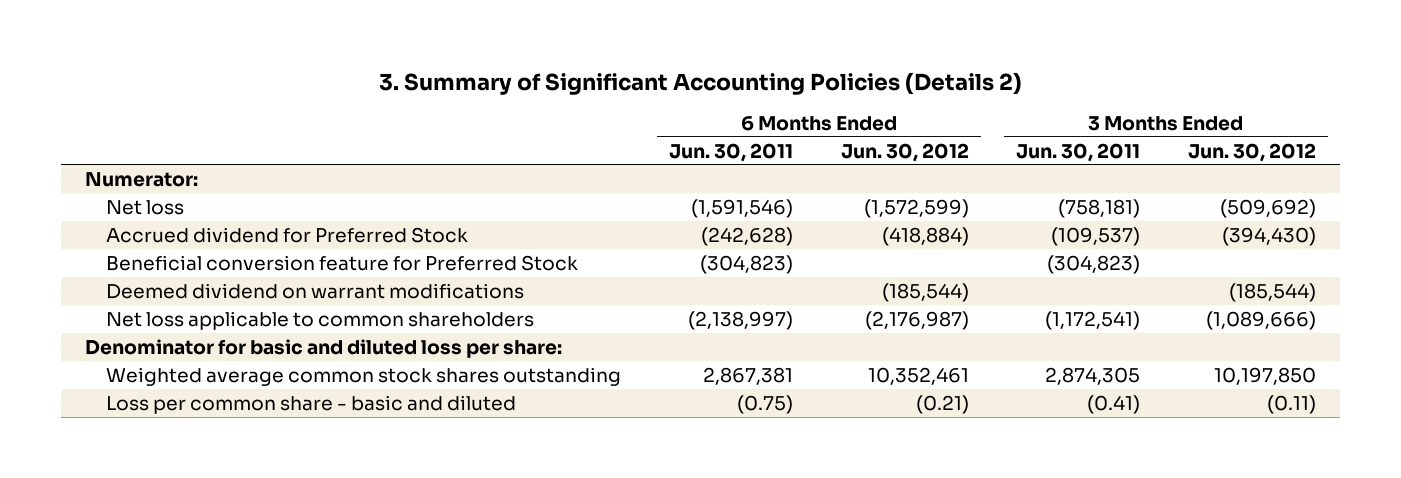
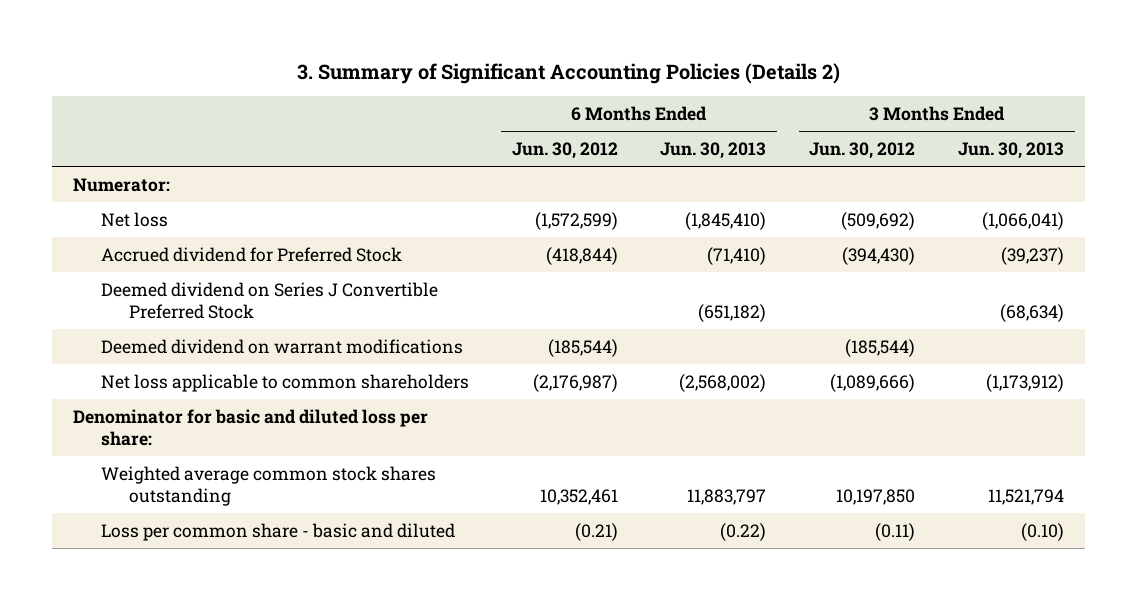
[668,142,793,162] Jun. 30, 2011 -> none
[1016,142,1141,162] Jun. 30, 2011 -> none
none -> [660,142,767,160] Jun. 30, 2013
none -> [958,142,1065,160] Jun. 30, 2013
[105,254,578,271] Beneficial conversion feature for Preferred Stock -> none
[881,226,969,246] (418,884) -> [545,246,618,265] (418,844)
none -> [100,281,438,319] Deemed dividend on Series J Convertible Preferred Stock

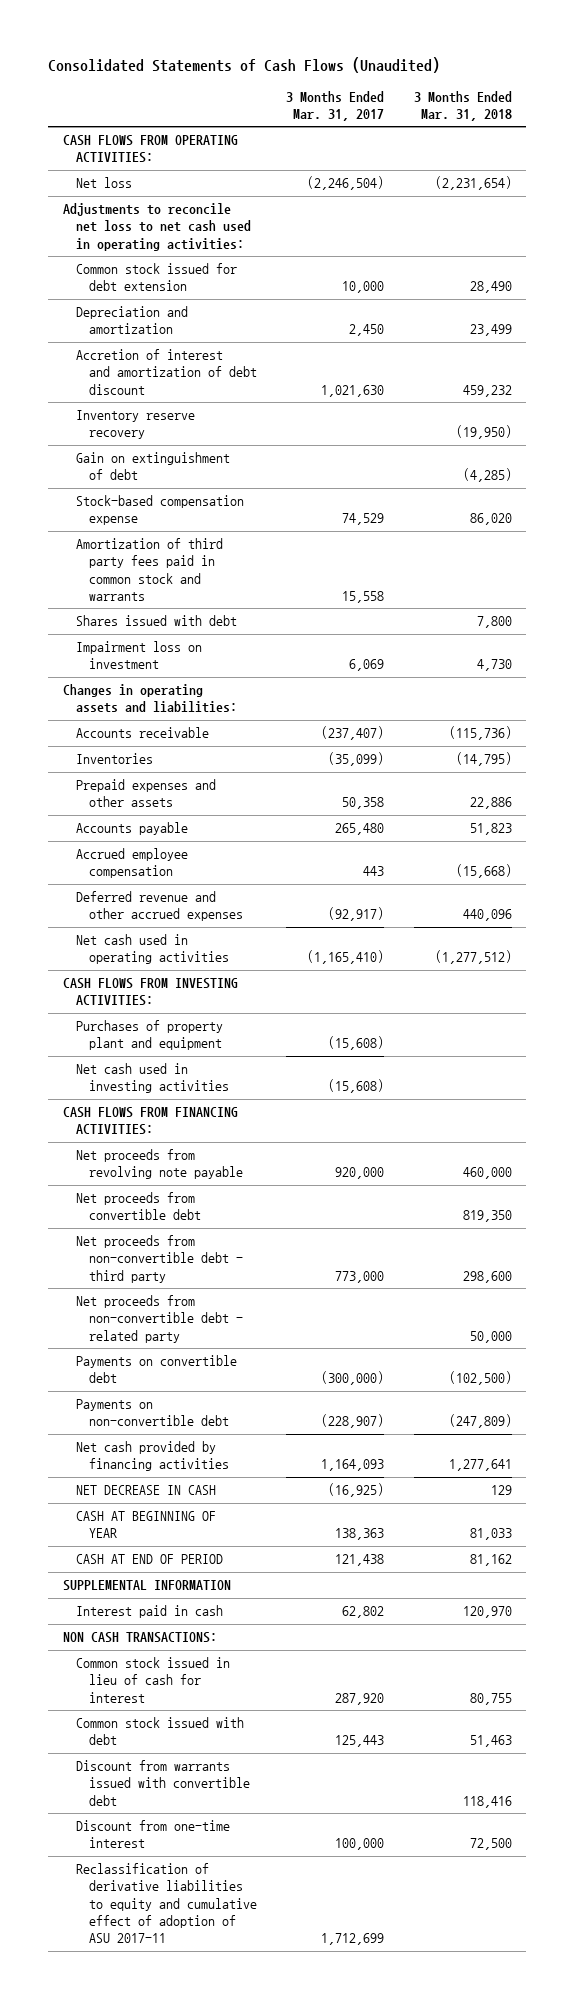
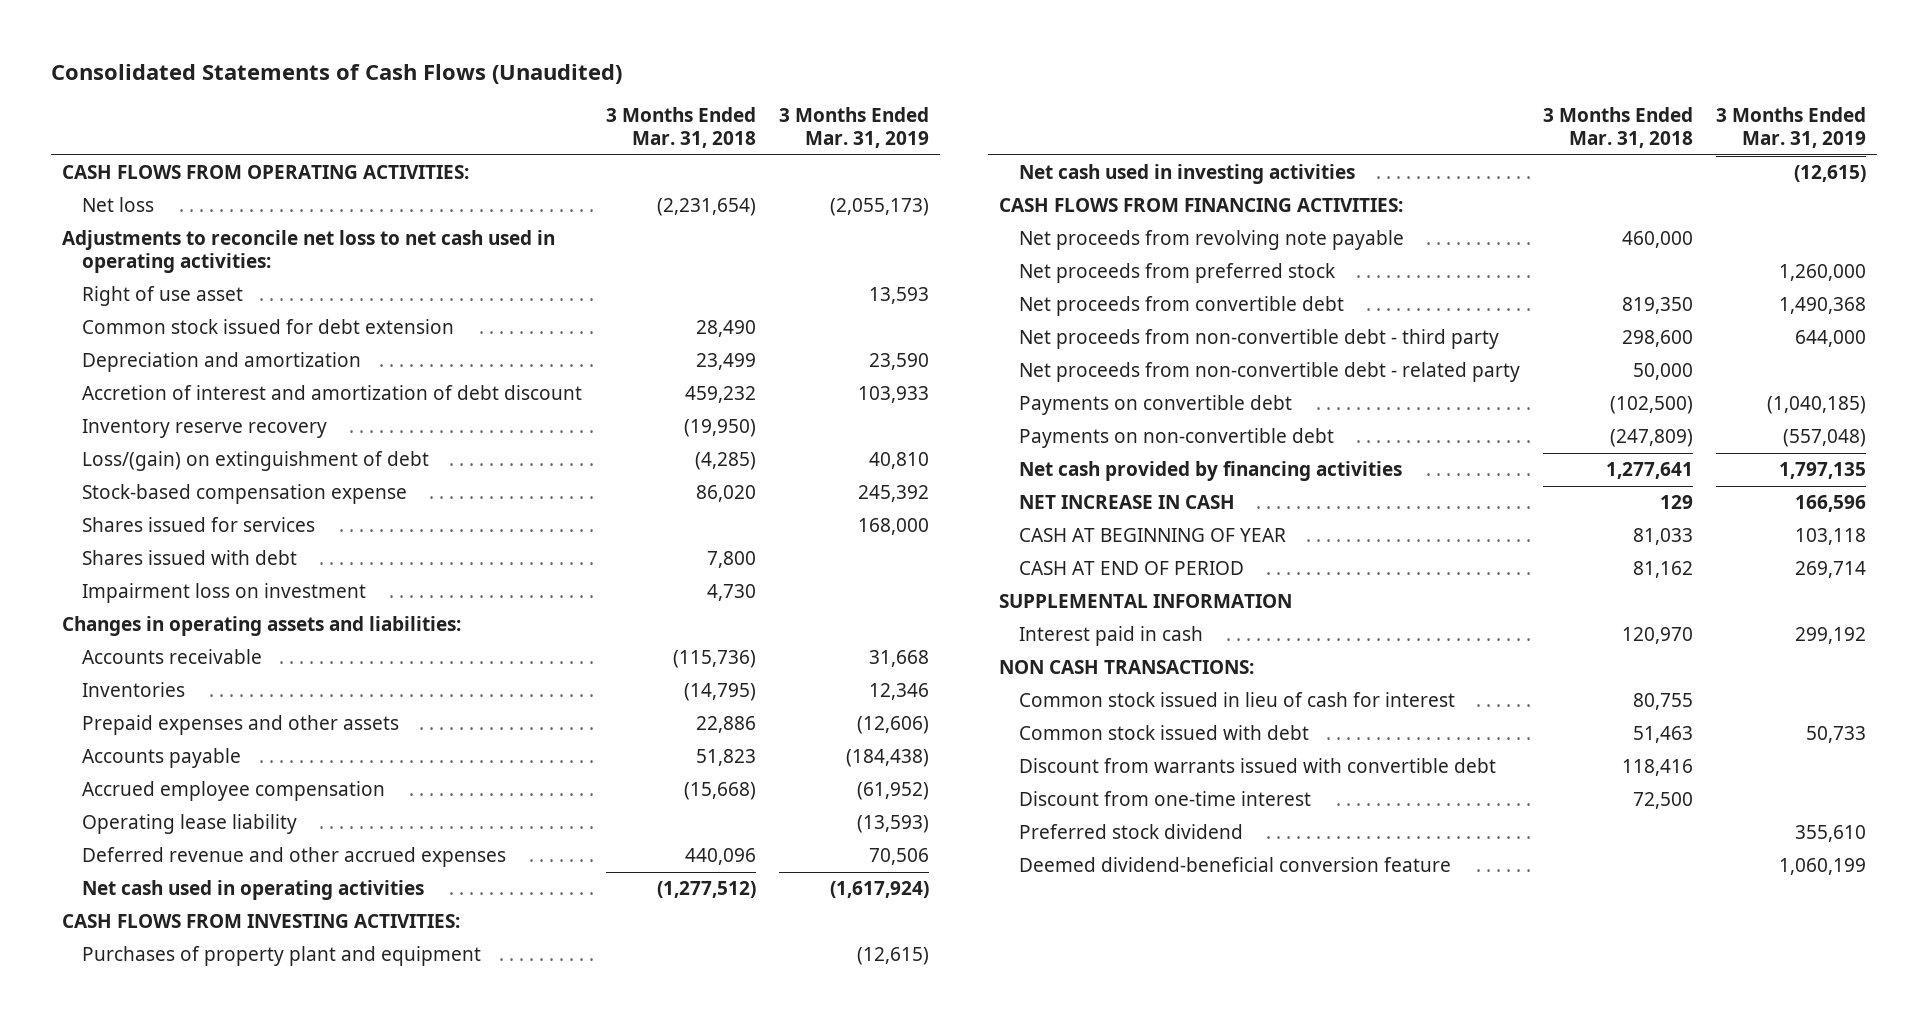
[286,90,385,122] 3 Months Ended Mar. 31, 2017 -> none
none -> [778,107,929,149] 3 Months Ended Mar. 31, 2019
none -> [82,286,244,307] Right of use asset
[75,452,230,481] Gain on extinguishment of debt -> [82,451,430,472] Loss/(gain) on extinguishment of debt
[75,538,223,601] Amortization of third party fees paid in common stock and warrants -> none
none -> [82,517,316,533] Shares issued for services
none -> [82,814,298,835] Operating lease liability
none -> [1018,263,1335,284] Net proceeds from preferred stock
[75,1485,216,1496] NET DECREASE IN CASH -> [1018,495,1235,510] NET INCREASE IN CASH
[75,1863,257,1944] Reclassification of derivative liabilities to equity and cumulative effect of adoption of ASU 2017-11 -> none
none -> [1018,824,1243,840] Preferred stock dividend
none -> [1018,857,1451,873] Deemed dividend-beneficial conversion feature

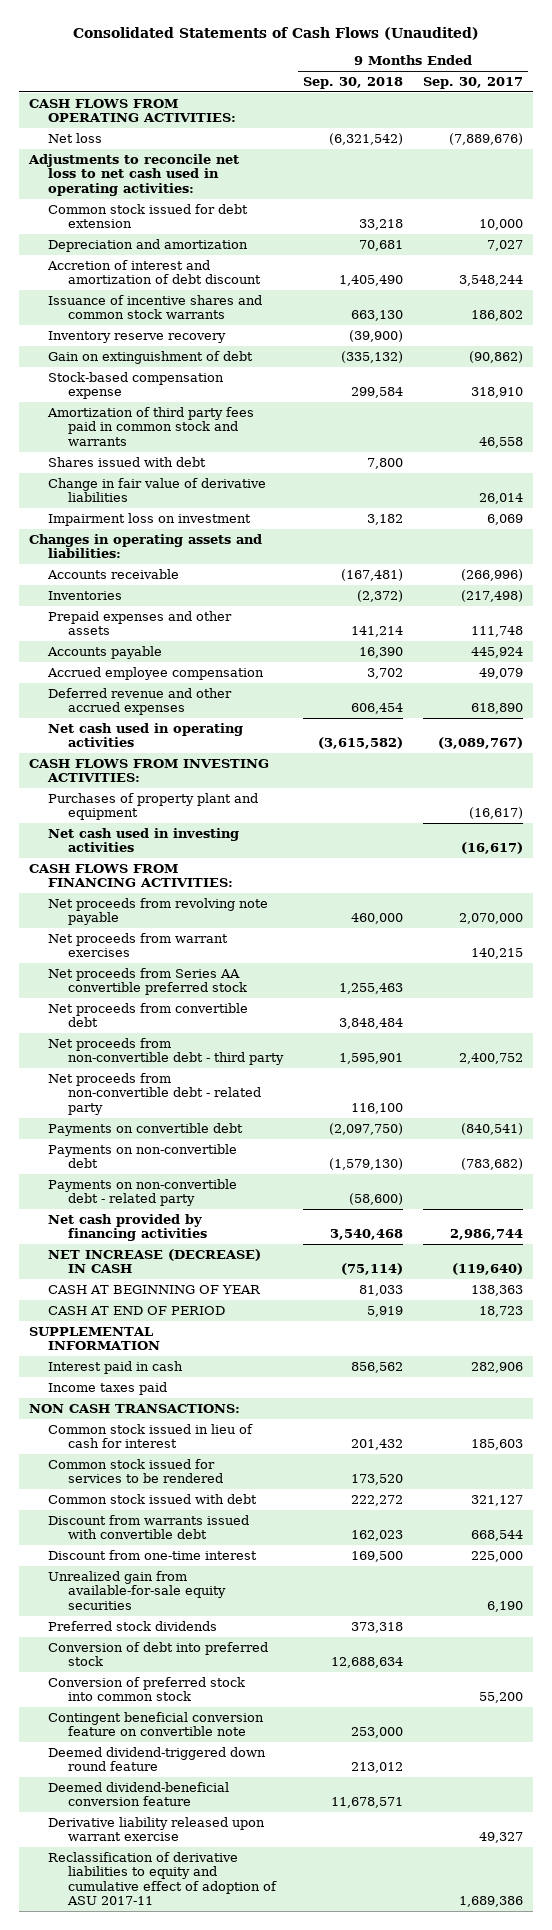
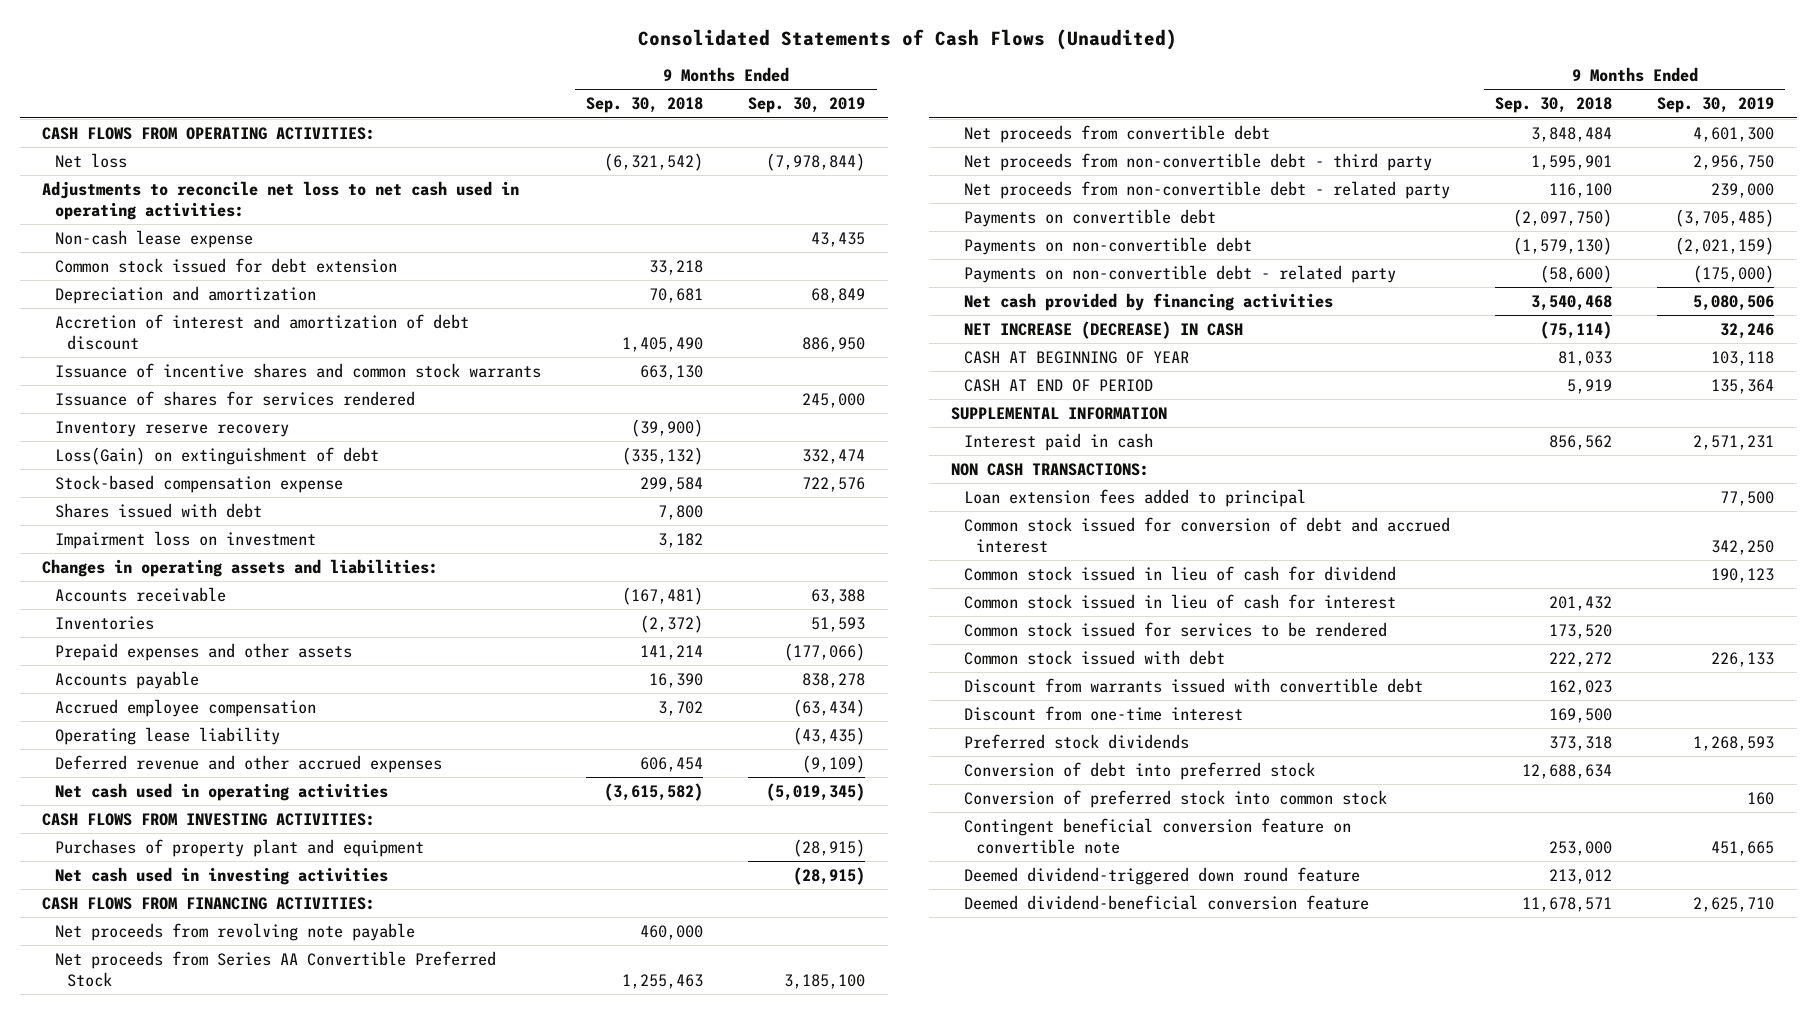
[422,76,523,89] Sep. 30, 2017 -> none
none -> [748,97,866,114] Sep. 30, 2019
none -> [54,229,253,248] Non-cash lease expense
none -> [54,390,415,406] Issuance of shares for services rendered
[48,350,254,364] Gain on extinguishment of debt -> [54,446,379,465] Loss(Gain) on extinguishment of debt
[47,406,255,446] Amortization of third party fees paid in common stock and warrants -> none
[48,477,267,503] Change in fair value of derivative liabilities -> none
none -> [54,726,280,745] Operating lease liability
[48,932,229,958] Net proceeds from warrant exercises -> none
[48,967,247,996] Net proceeds from Series AA convertible preferred stock -> [54,950,496,987] Net proceeds from Series AA Convertible Preferred Stock
[48,1381,168,1395] Income taxes paid -> none
none -> [963,488,1306,507] Loan extension fees added to principal
none -> [963,516,1450,553] Common stock issued for conversion of debt and accrued interest
none -> [963,565,1396,581] Common stock issued in lieu of cash for dividend
[48,1570,226,1610] Unrealized gain from available-for-sale equity securities -> none
[48,1816,266,1842] Derivative liability released upon warrant exercise -> none
[48,1851,277,1906] Reclassification of derivative liabilities to equity and cumulative effect of adoption of ASU 2017-11 -> none

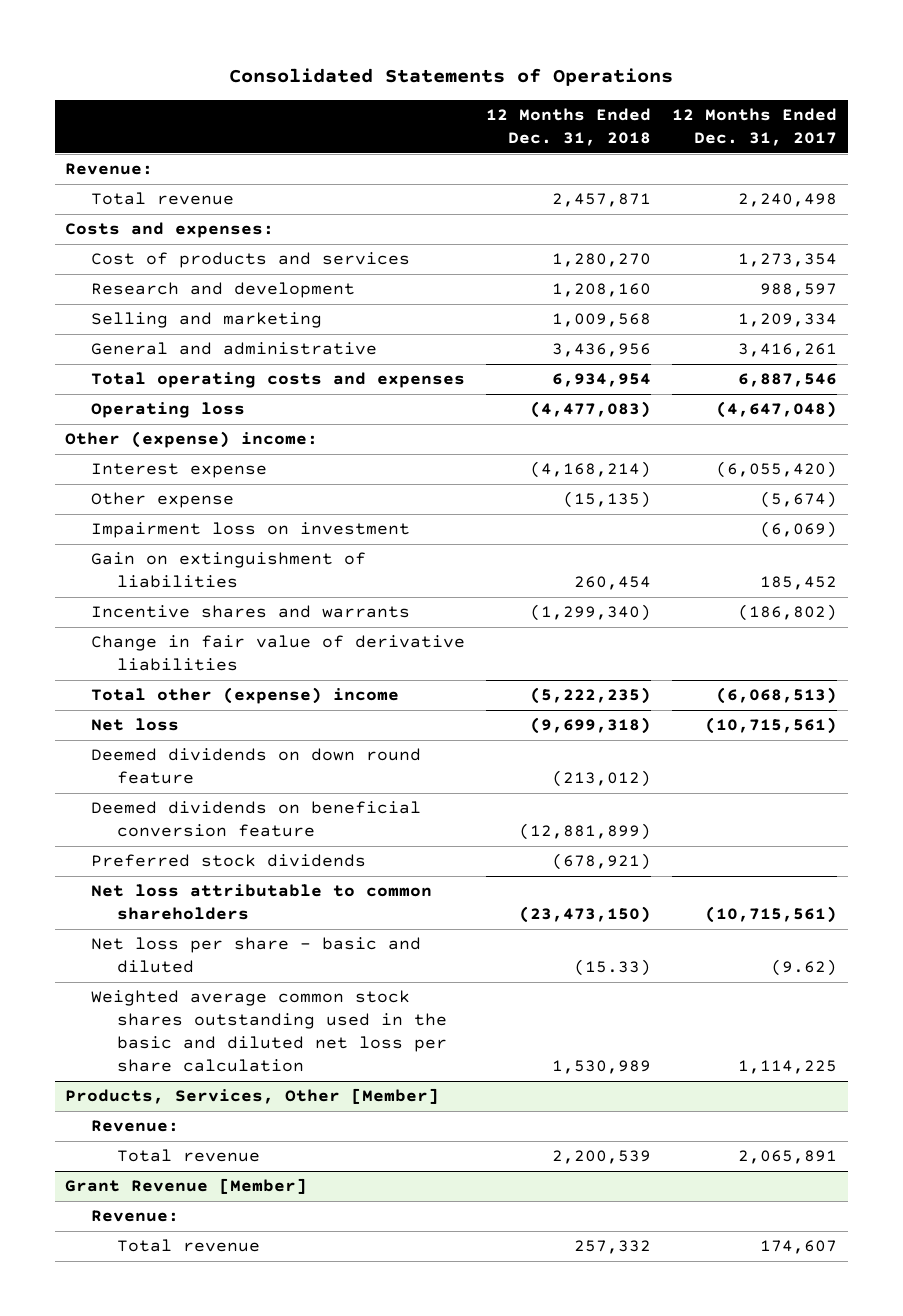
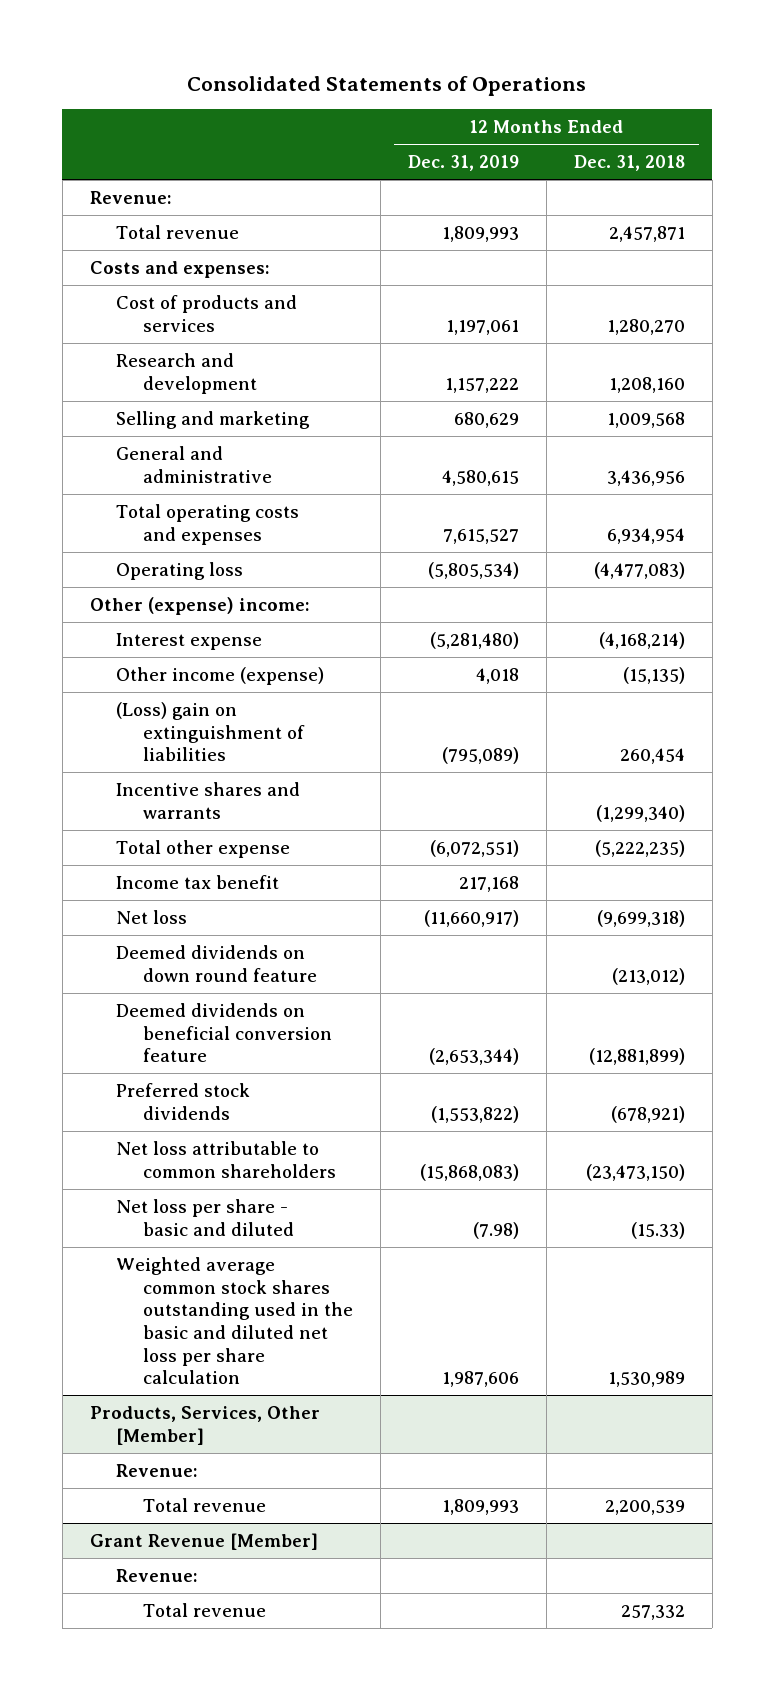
[672,108,838,147] 12 Months Ended Dec. 31, 2017 -> none
none -> [407,155,519,172] Dec. 31, 2019
[91,522,411,539] Impairment loss on investment -> none
[91,492,235,509] Other expense -> [116,666,325,685] Other income (expense)
[91,552,367,589] Gain on extinguishment of liabilities -> [116,701,305,762] (Loss) gain on extinguishment of liabilities
[91,635,466,672] Change in fair value of derivative liabilities -> none
[91,687,400,705] Total other (expense) income -> [116,839,291,858] Total other expense
none -> [116,874,280,889] Income tax benefit

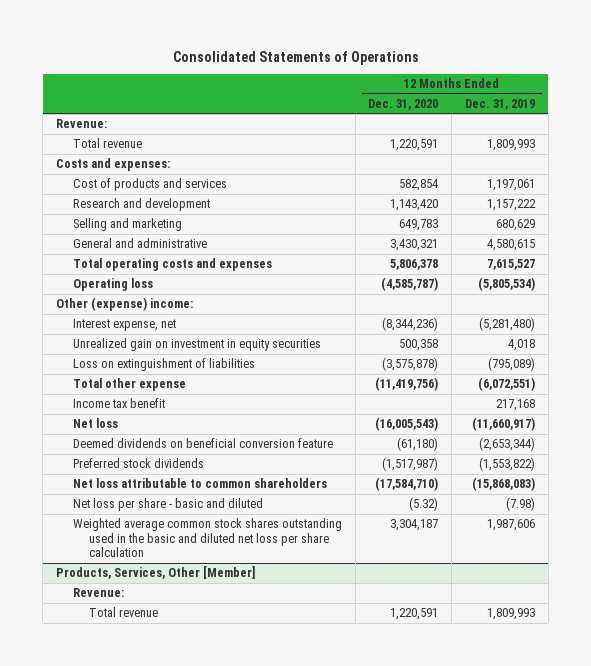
[573,155,685,172] Dec. 31, 2018 -> none
none -> [368,98,439,110] Dec. 31, 2020
[116,781,301,819] Incentive shares and warrants -> none
[116,632,263,650] Interest expense -> [72,319,176,332] Interest expense, net
[116,666,325,685] Other income (expense) -> [72,338,321,352] Unrealized gain on investment in equity securities
[116,701,305,762] (Loss) gain on extinguishment of liabilities -> [72,358,255,372] Loss on extinguishment of liabilities
[116,944,317,982] Deemed dividends on down round feature -> none
[89,1532,318,1550] Grant Revenue [Member] -> none
[116,1568,199,1582] Revenue: -> none
[142,1602,266,1617] Total revenue -> none

